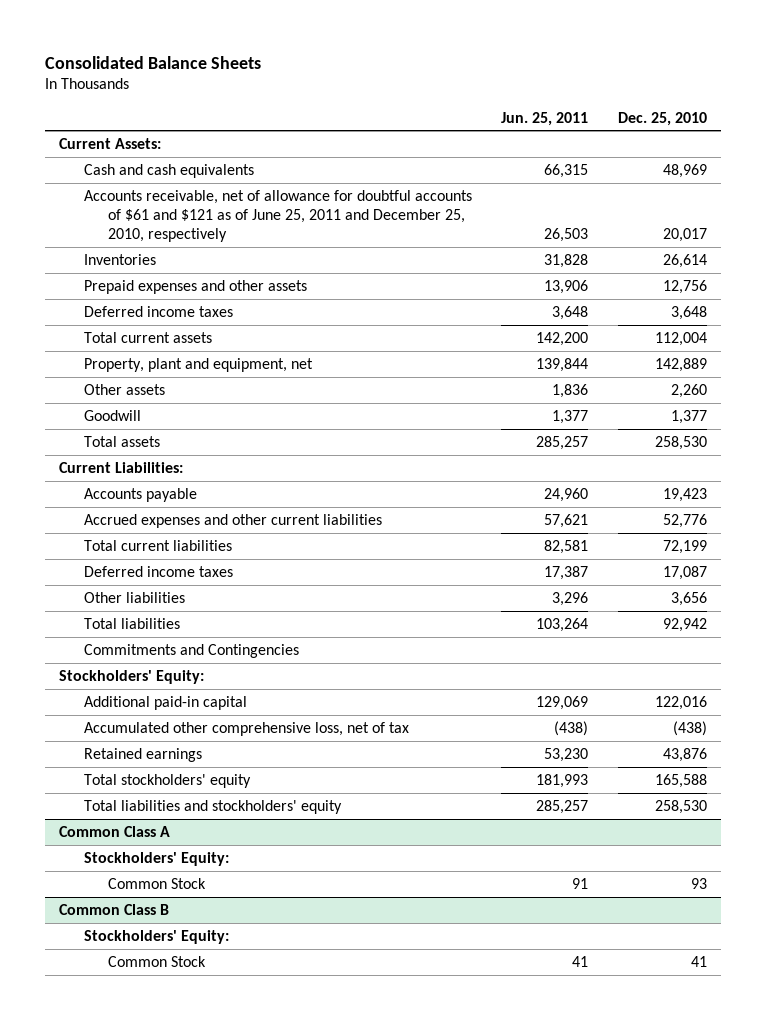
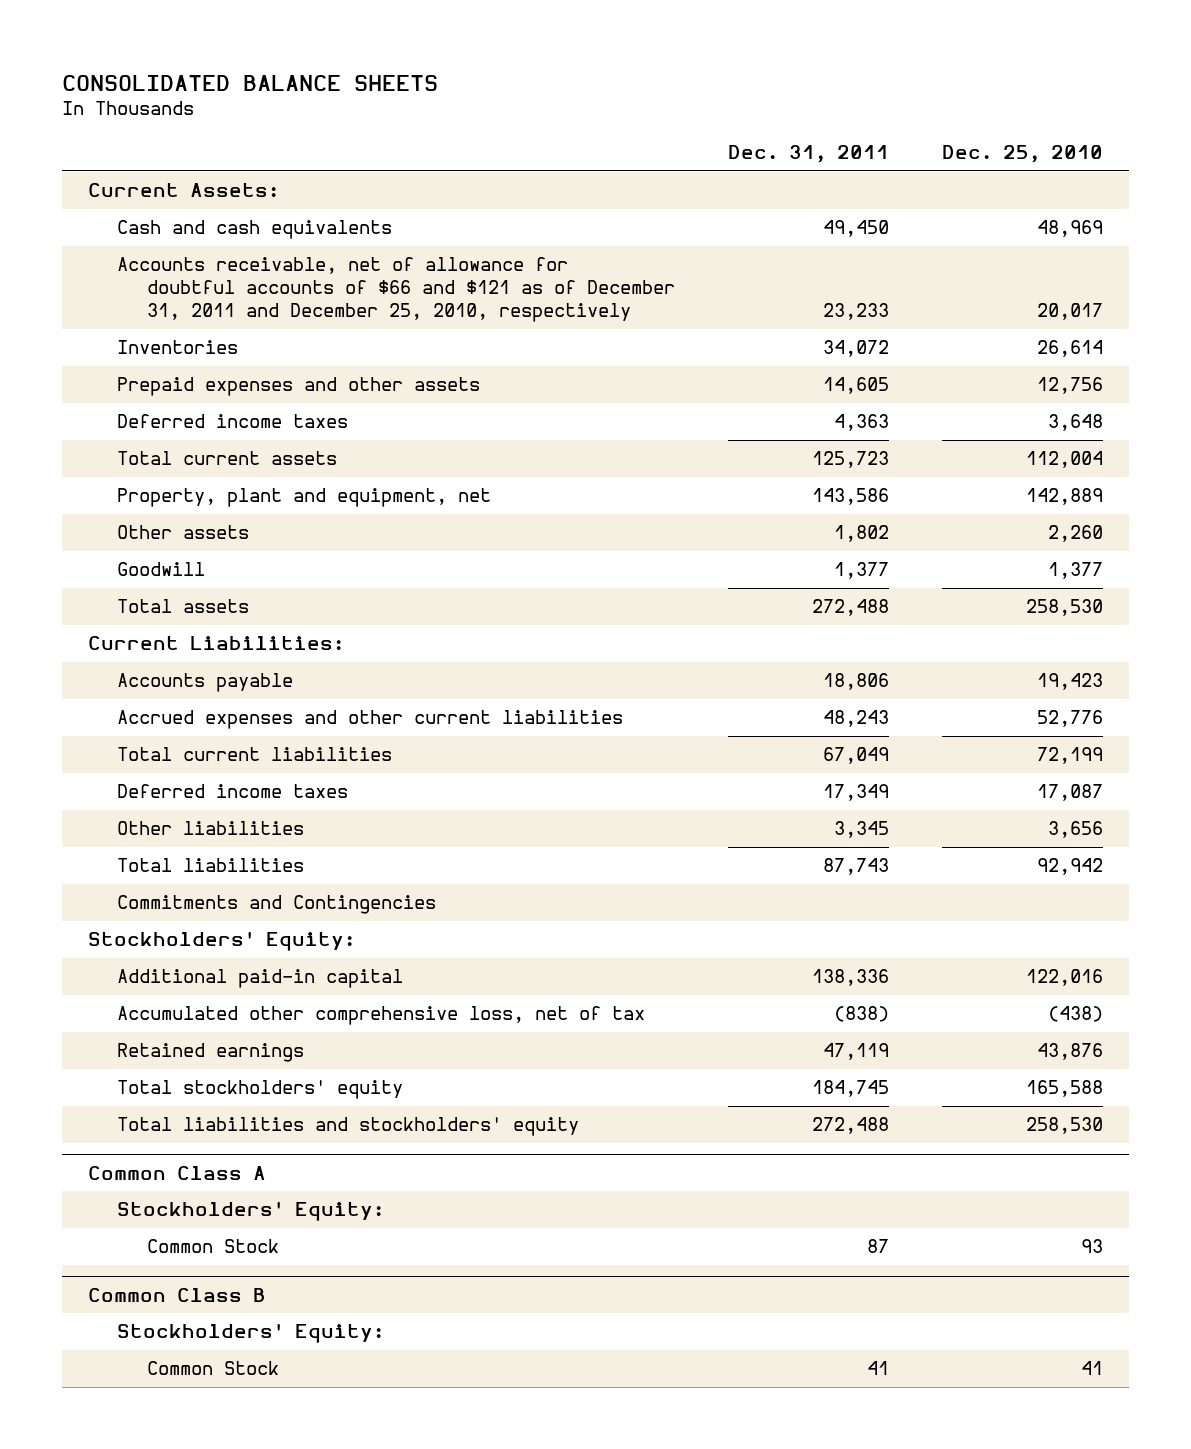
[44,55,261,69] Consolidated Balance Sheets -> [61,74,438,91] CONSOLIDATED BALANCE SHEETS
[501,111,589,126] Jun. 25, 2011 -> none
none -> [727,145,889,164] Dec. 31, 2011
[83,189,472,242] Accounts receivable, net of allowance for doubtful accounts of $61 and $121 as of June 25, 2011 and December 25, 2010, respectively -> [117,257,675,323] Accounts receivable, net of allowance for doubtful accounts of $66 and $121 as of December 31, 2011 and December 25, 2010, respectively

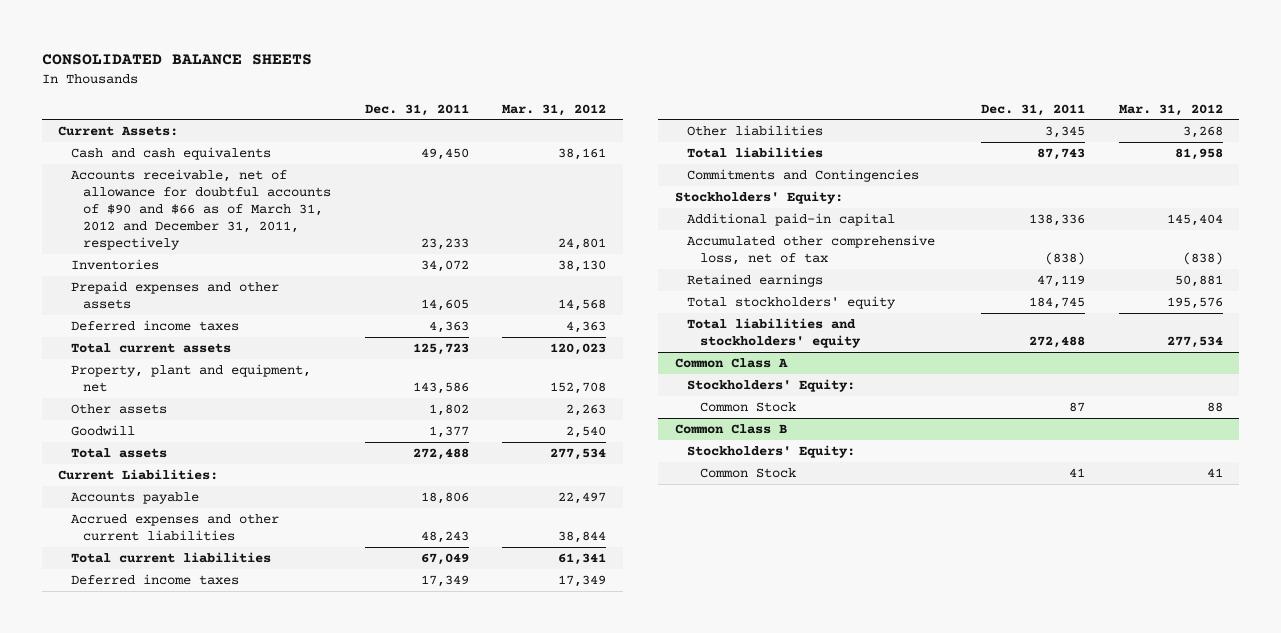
[941,145,1103,164] Dec. 25, 2010 -> none
none -> [502,103,607,116] Mar. 31, 2012
[117,257,675,323] Accounts receivable, net of allowance for doubtful accounts of $66 and $121 as of December 31, 2011 and December 25, 2010, respectively -> [70,169,332,251] Accounts receivable, net of allowance for doubtful accounts of $90 and $66 as of March 31, 2012 and December 31, 2011, respectively

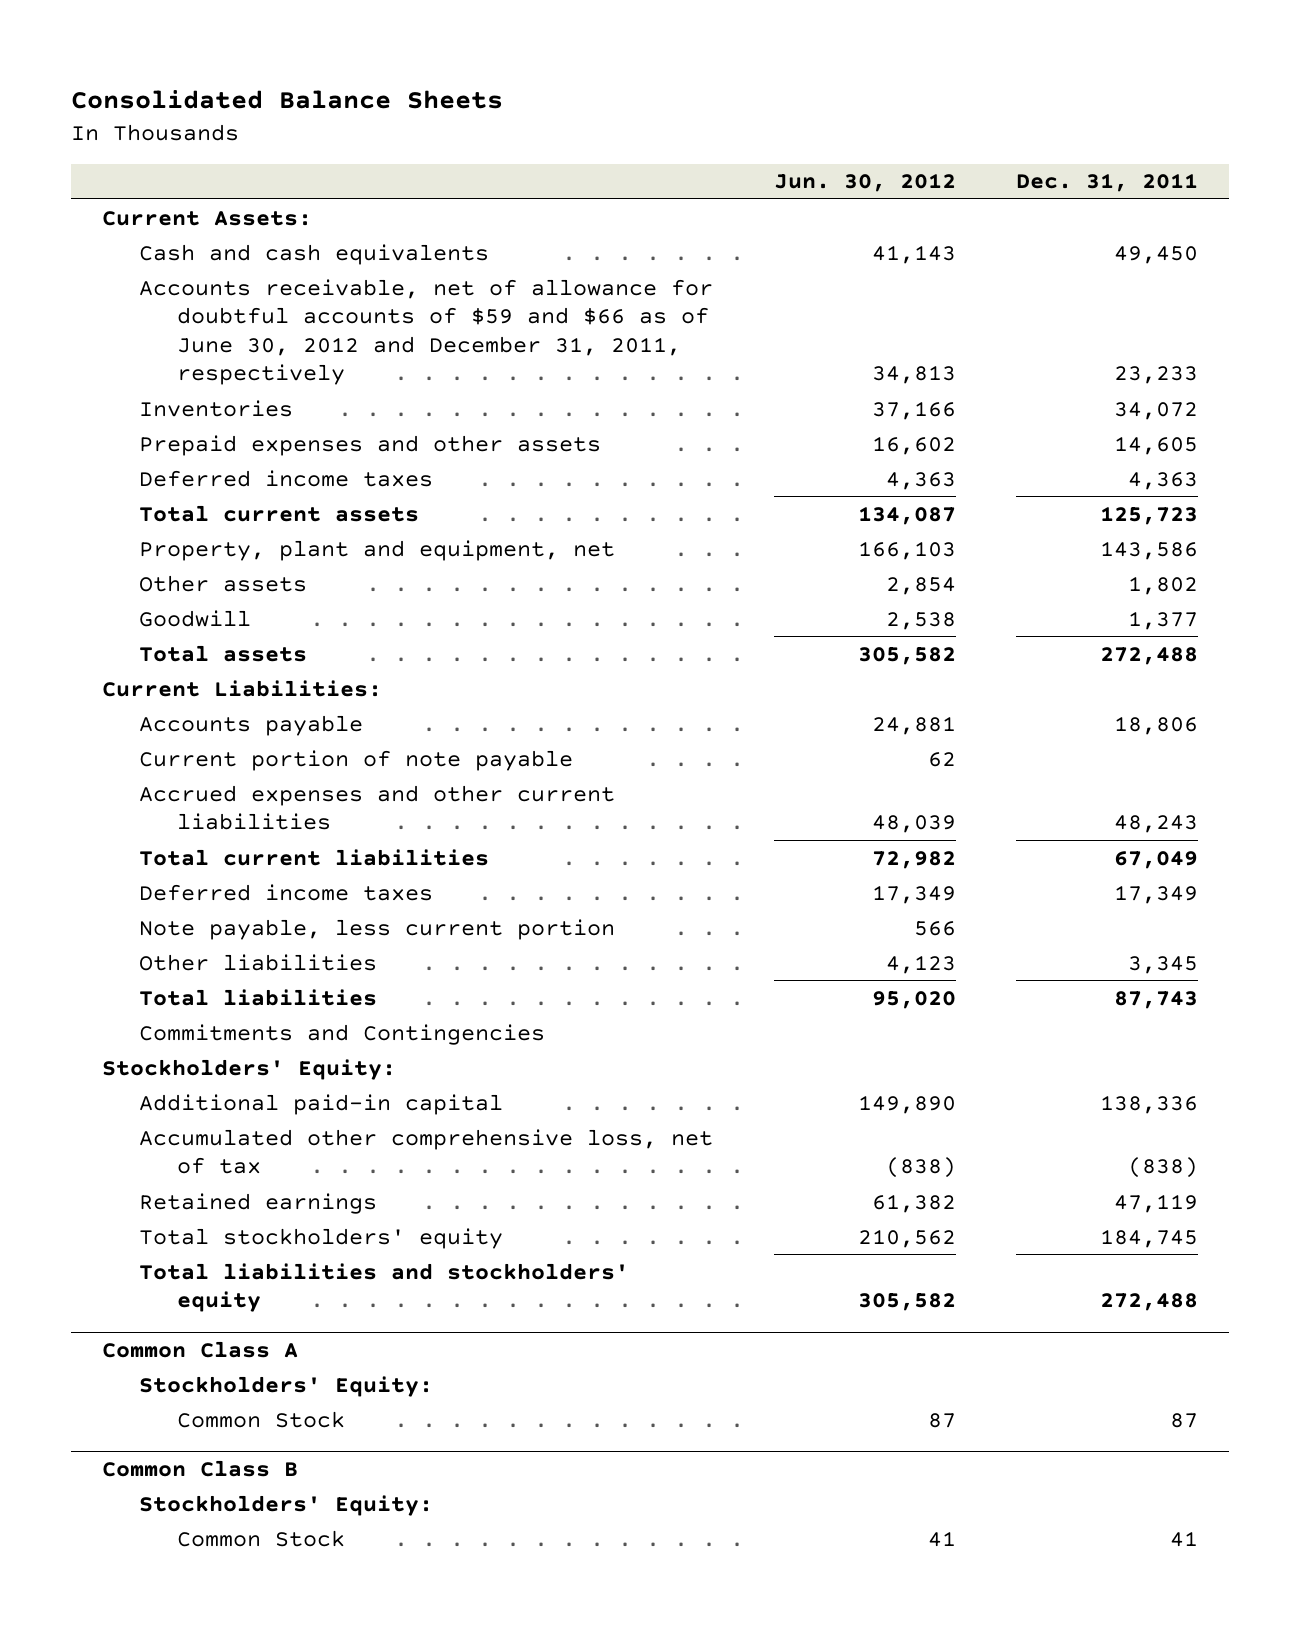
[41,53,312,65] CONSOLIDATED BALANCE SHEETS -> [71,90,504,110] Consolidated Balance Sheets
[502,103,607,116] Mar. 31, 2012 -> none
none -> [773,173,956,193] Jun. 30, 2012
[70,169,332,251] Accounts receivable, net of allowance for doubtful accounts of $90 and $66 as of March 31, 2012 and December 31, 2011, respectively -> [139,278,714,386] Accounts receivable, net of allowance for doubtful accounts of $59 and $66 as of June 30, 2012 and December 31, 2011, respectively
none -> [139,749,574,771] Current portion of note payable
none -> [139,918,616,940] Note payable, less current portion

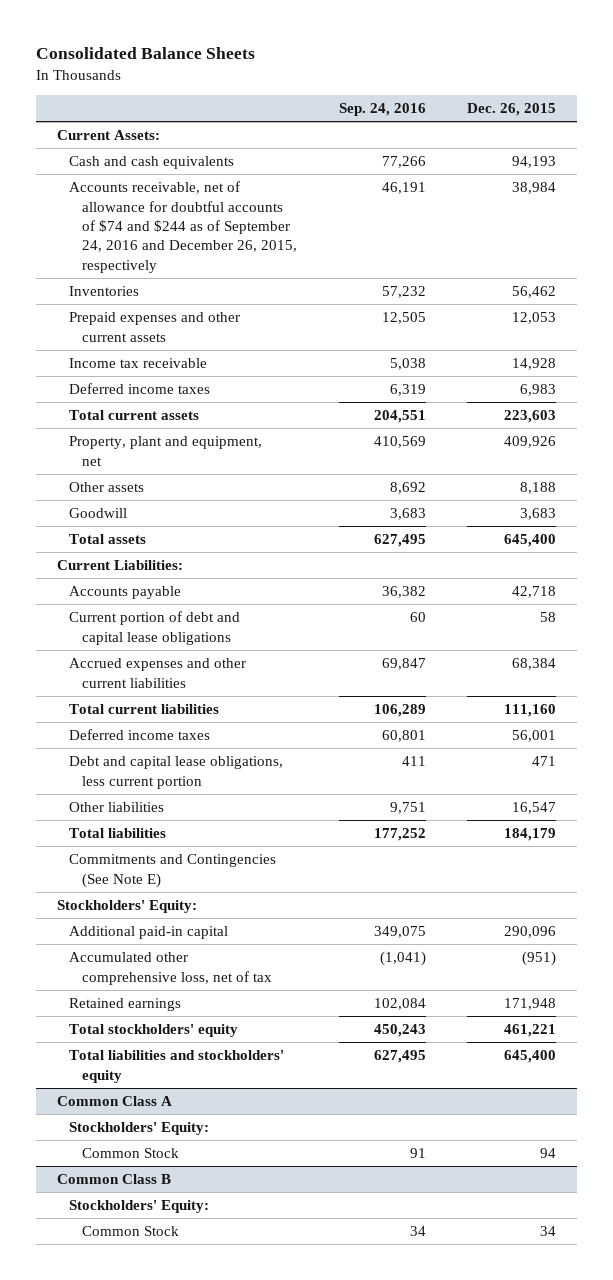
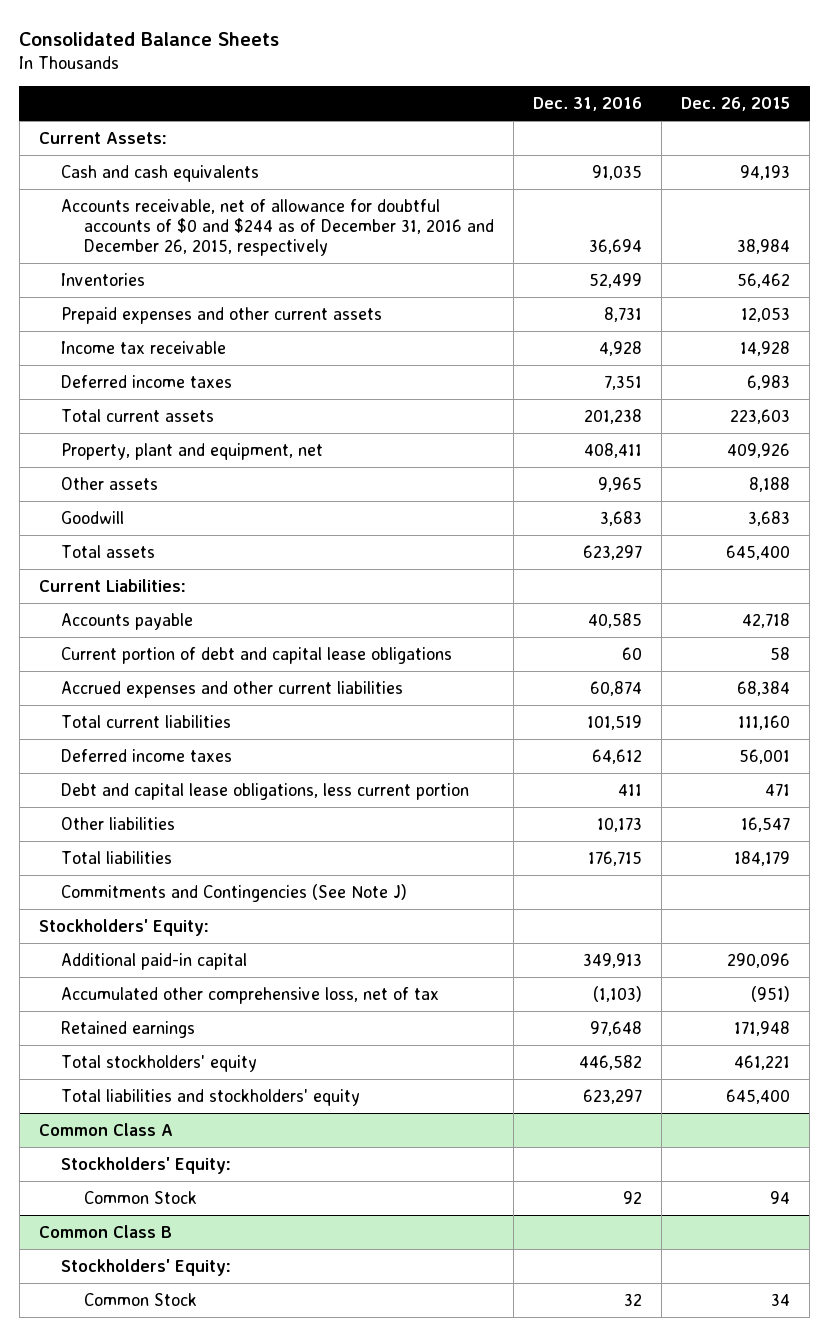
[338,103,426,117] Sep. 24, 2016 -> none
none -> [533,97,643,112] Dec. 31, 2016
[69,181,298,273] Accounts receivable, net of allowance for doubtful accounts of $74 and $244 as of September 24, 2016 and December 26, 2015, respectively -> [61,198,495,257] Accounts receivable, net of allowance for doubtful accounts of $0 and $244 as of December 31, 2016 and December 26, 2015, respectively
[69,854,277,888] Commitments and Contingencies (See Note E) -> [61,883,408,902] Commitments and Contingencies (See Note J)

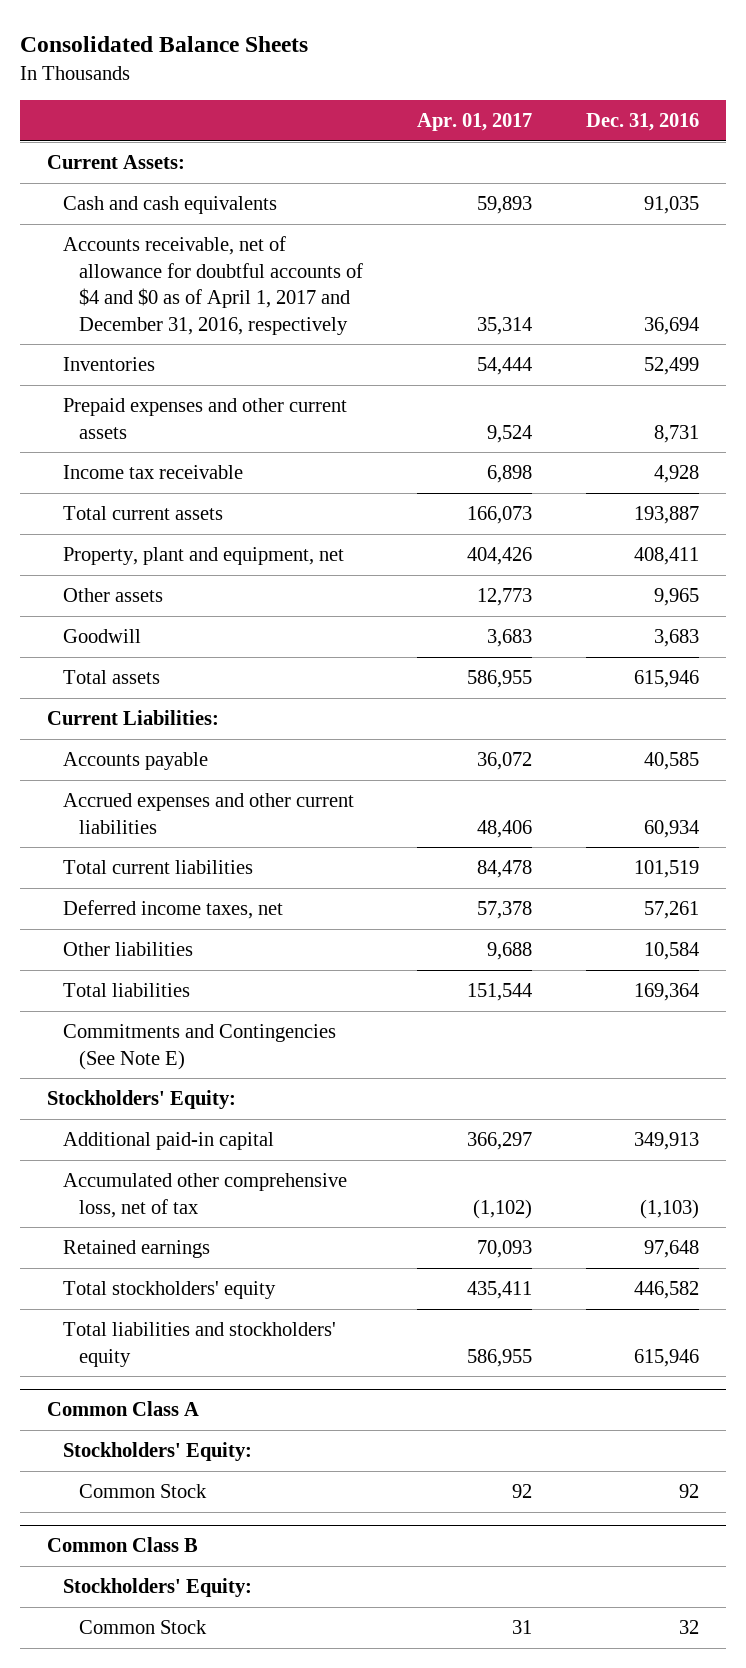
[681,97,791,112] Dec. 26, 2015 -> none
none -> [416,113,532,132] Apr. 01, 2017
[61,198,495,257] Accounts receivable, net of allowance for doubtful accounts of $0 and $244 as of December 31, 2016 and December 26, 2015, respectively -> [62,235,363,335] Accounts receivable, net of allowance for doubtful accounts of $4 and $0 as of April 1, 2017 and December 31, 2016, respectively
[61,374,233,388] Deferred income taxes -> none
[584,408,643,424] 201,238 -> [634,505,700,524] 193,887
[583,544,643,560] 623,297 -> [634,669,700,688] 615,946
[61,646,453,664] Current portion of debt and capital lease obligations -> none
[590,680,643,696] 60,874 -> [644,819,700,838] 60,934
[61,782,470,800] Debt and capital lease obligations, less current portion -> none
[61,748,233,762] Deferred income taxes -> [62,899,283,919] Deferred income taxes, net
[592,748,643,764] 64,612 -> [644,900,700,919] 57,261
[597,816,643,832] 10,173 -> [644,941,700,960] 10,584
[588,850,643,866] 176,715 -> [634,982,700,1001] 169,364
[61,883,408,902] Commitments and Contingencies (See Note J) -> [62,1023,336,1070] Commitments and Contingencies (See Note E)
[583,1088,643,1104] 623,297 -> [634,1348,700,1367] 615,946

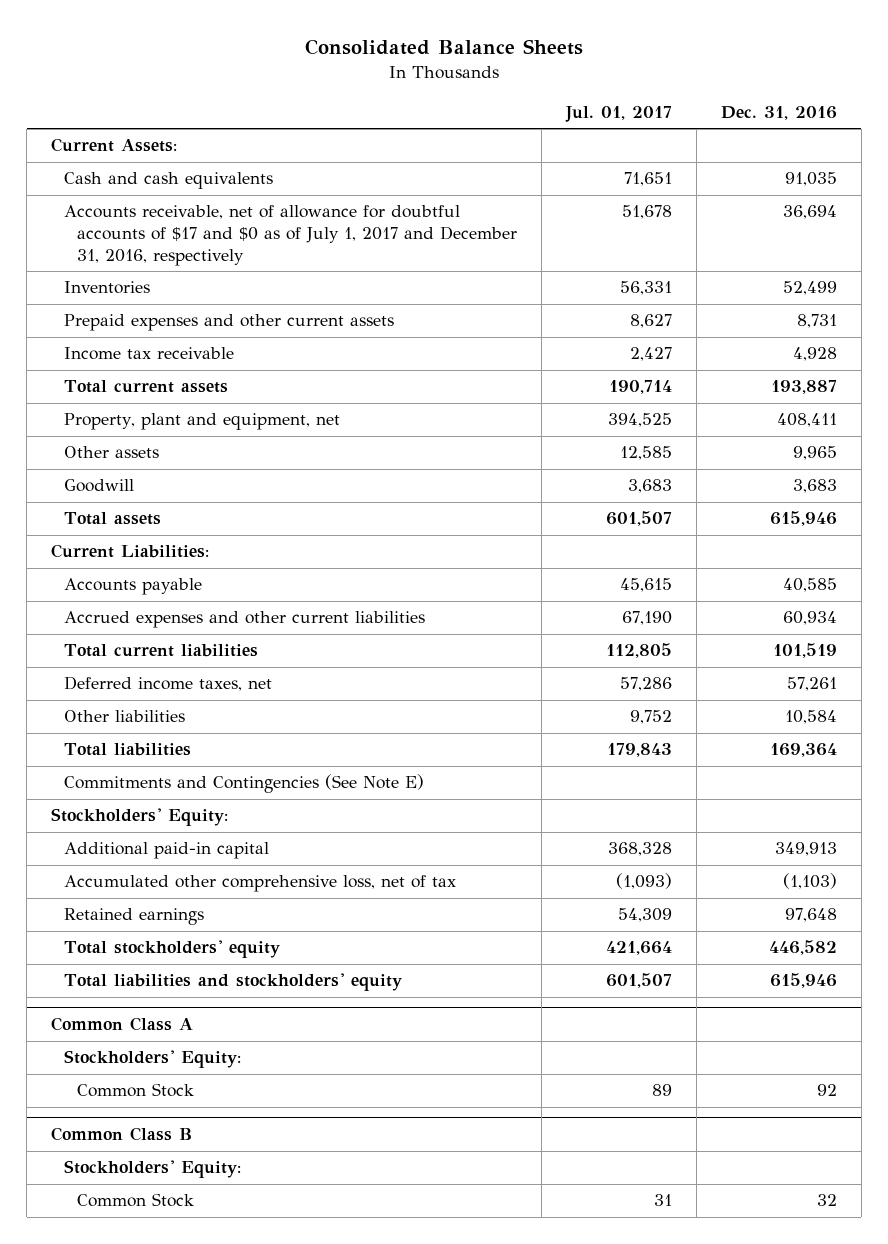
[416,113,532,132] Apr. 01, 2017 -> none
none -> [564,105,672,122] Jul. 01, 2017
[62,235,363,335] Accounts receivable, net of allowance for doubtful accounts of $4 and $0 as of April 1, 2017 and December 31, 2016, respectively -> [64,205,518,266] Accounts receivable, net of allowance for doubtful accounts of $17 and $0 as of July 1, 2017 and December 31, 2016, respectively

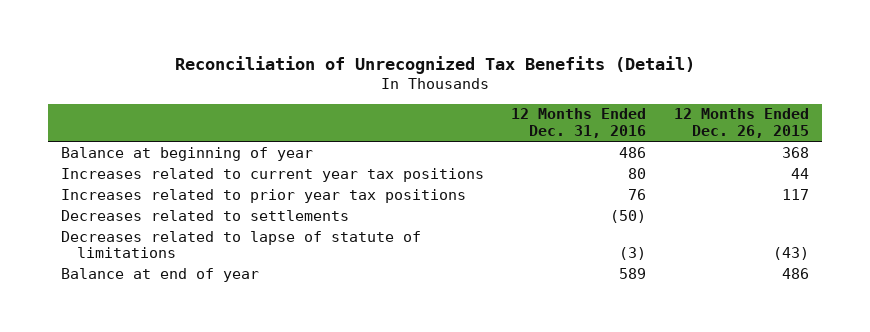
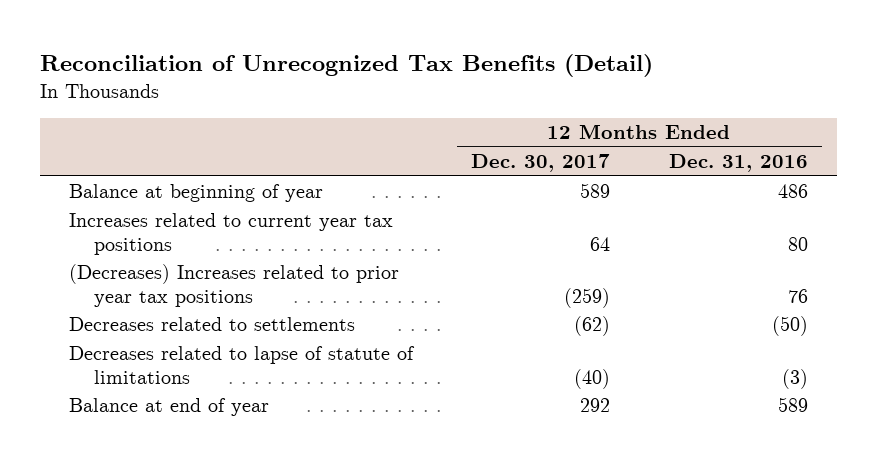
[673,108,809,139] 12 Months Ended Dec. 26, 2015 -> none
none -> [471,154,611,173] Dec. 30, 2017
[61,188,467,203] Increases related to prior year tax positions -> [68,264,399,307] (Decreases) Increases related to prior year tax positions

